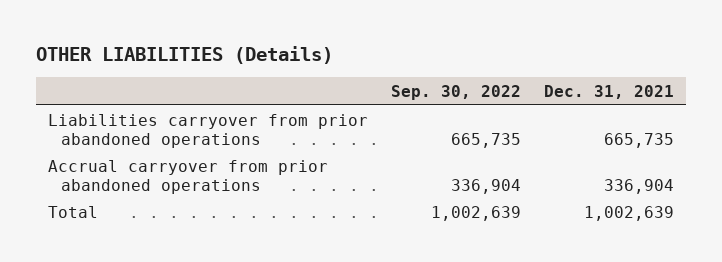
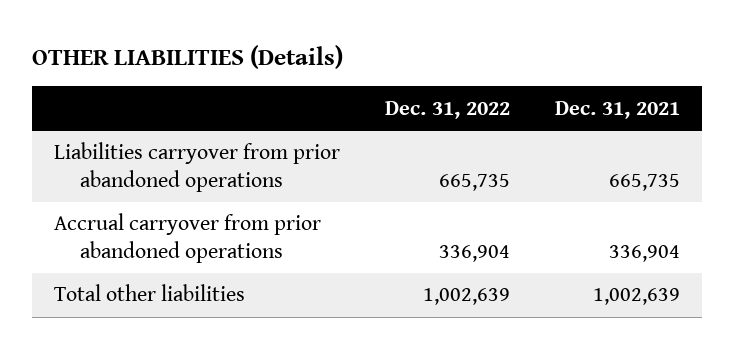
[390,84,521,100] Sep. 30, 2022 -> none
none -> [385,100,511,119] Dec. 31, 2022
[47,205,98,218] Total -> [54,284,246,302] Total other liabilities

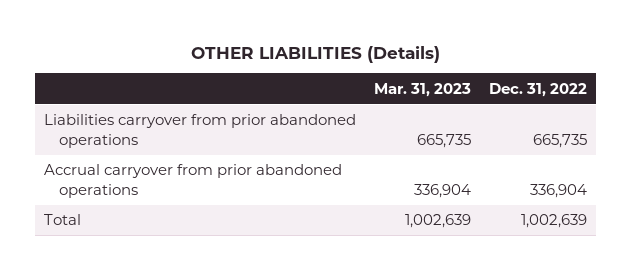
[554,100,680,119] Dec. 31, 2021 -> none
none -> [374,82,472,97] Mar. 31, 2023
[54,284,246,302] Total other liabilities -> [44,214,82,226] Total

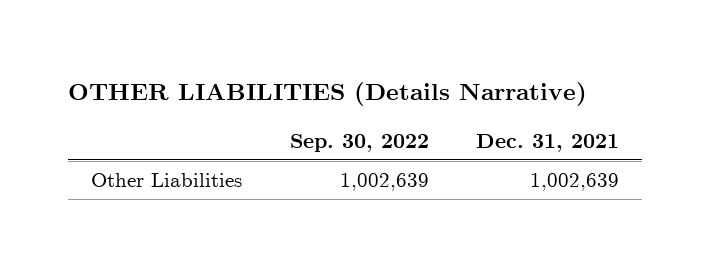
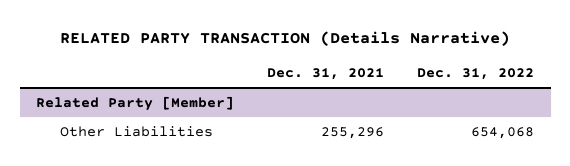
[67,82,587,107] OTHER LIABILITIES (Details Narrative) -> [60,31,511,47] RELATED PARTY TRANSACTION (Details Narrative)
[289,133,429,152] Sep. 30, 2022 -> none
none -> [417,68,535,81] Dec. 31, 2022
none -> [36,95,235,111] Related Party [Member]
[529,173,619,192] 1,002,639 -> [321,126,385,139] 255,296

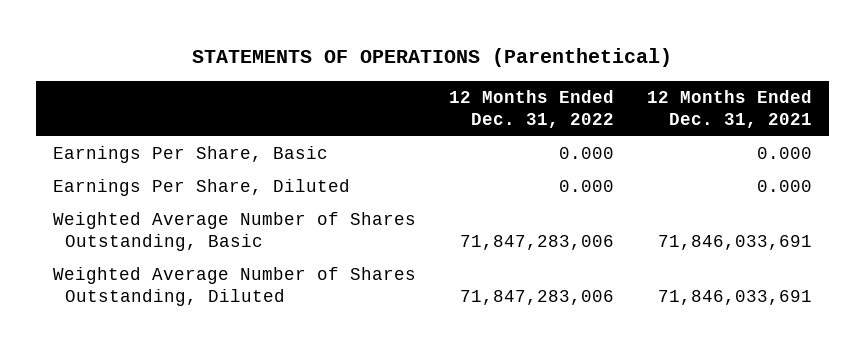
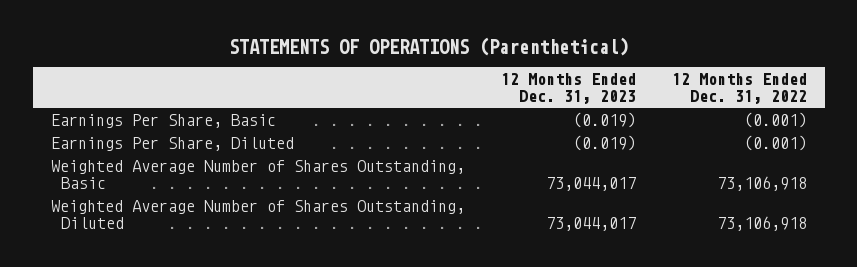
[646,89,812,129] 12 Months Ended Dec. 31, 2021 -> none
none -> [500,73,636,104] 12 Months Ended Dec. 31, 2023
[558,147,614,160] 0.000 -> [743,111,807,128] (0.001)
[558,180,614,193] 0.000 -> [743,134,807,151] (0.001)
[459,235,614,251] 71,847,283,006 -> [716,175,807,191] 73,106,918
[459,290,614,306] 71,847,283,006 -> [716,215,807,231] 73,106,918

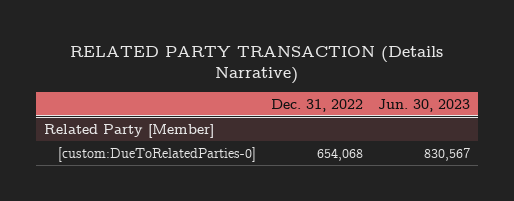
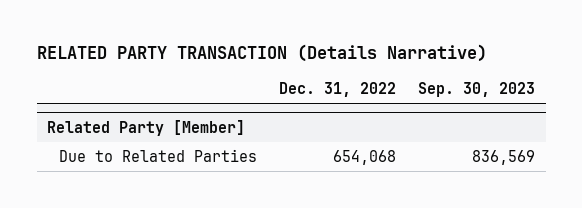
[378,98,471,112] Jun. 30, 2023 -> none
none -> [417,81,535,97] Sep. 30, 2023
[57,146,256,162] [custom:DueToRelatedParties-0] -> [58,148,257,162] Due to Related Parties

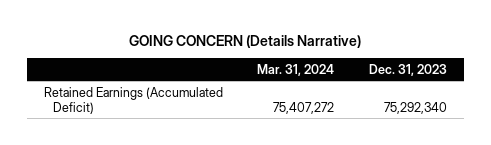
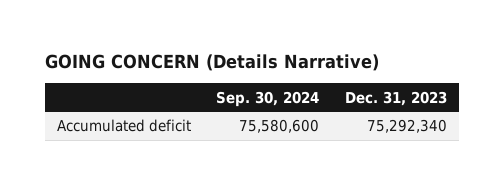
[257,63,335,76] Mar. 31, 2024 -> none
none -> [216,90,320,107] Sep. 30, 2024
[43,86,223,114] Retained Earnings (Accumulated Deficit) -> [57,119,192,133] Accumulated deficit

